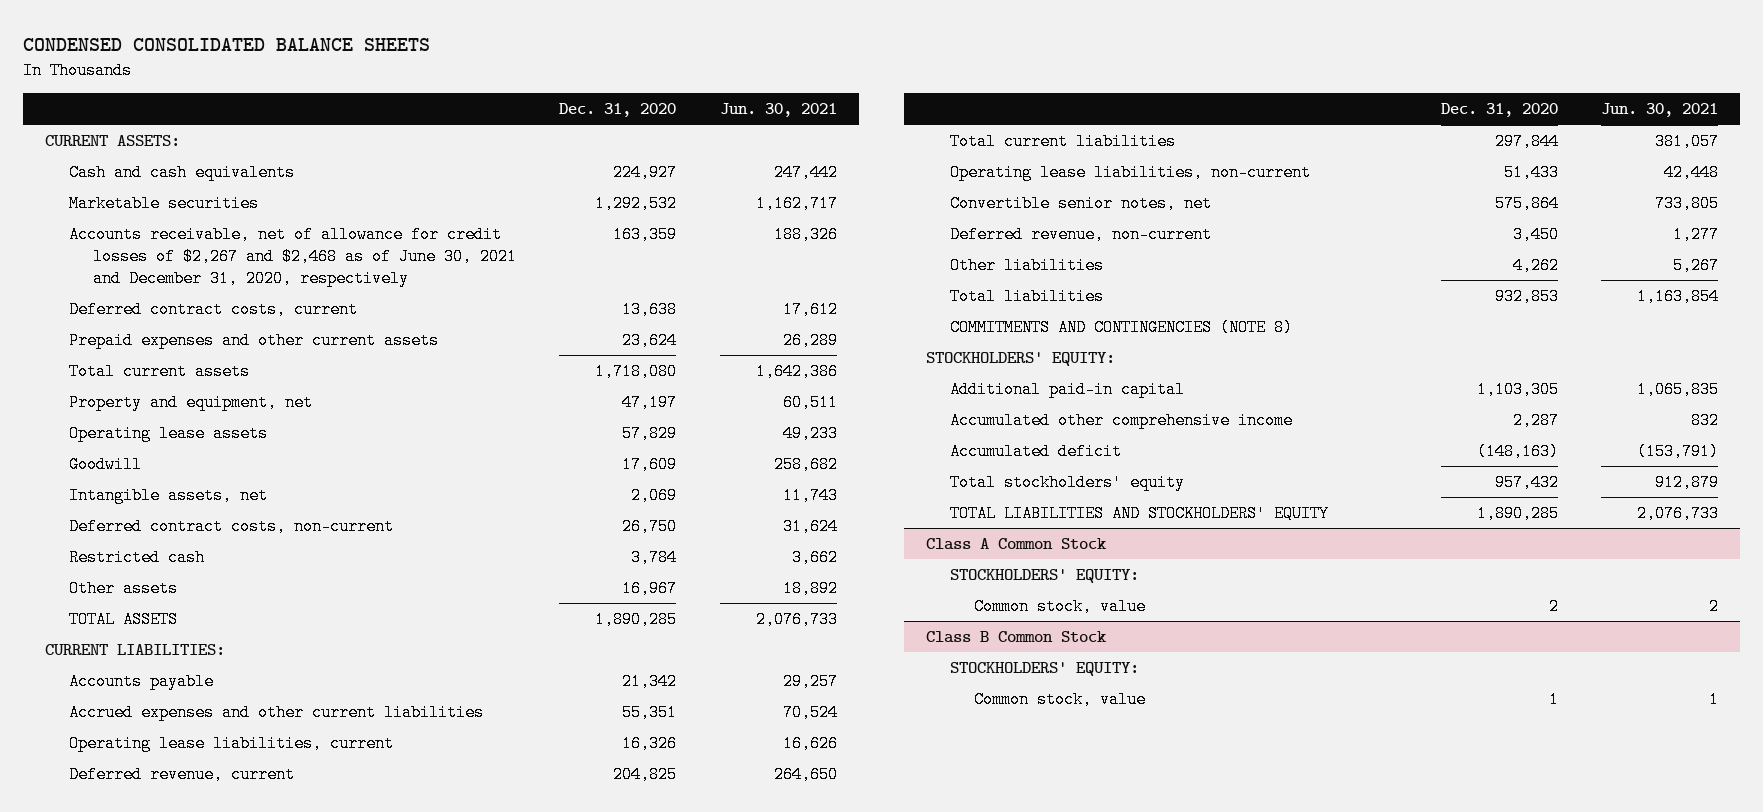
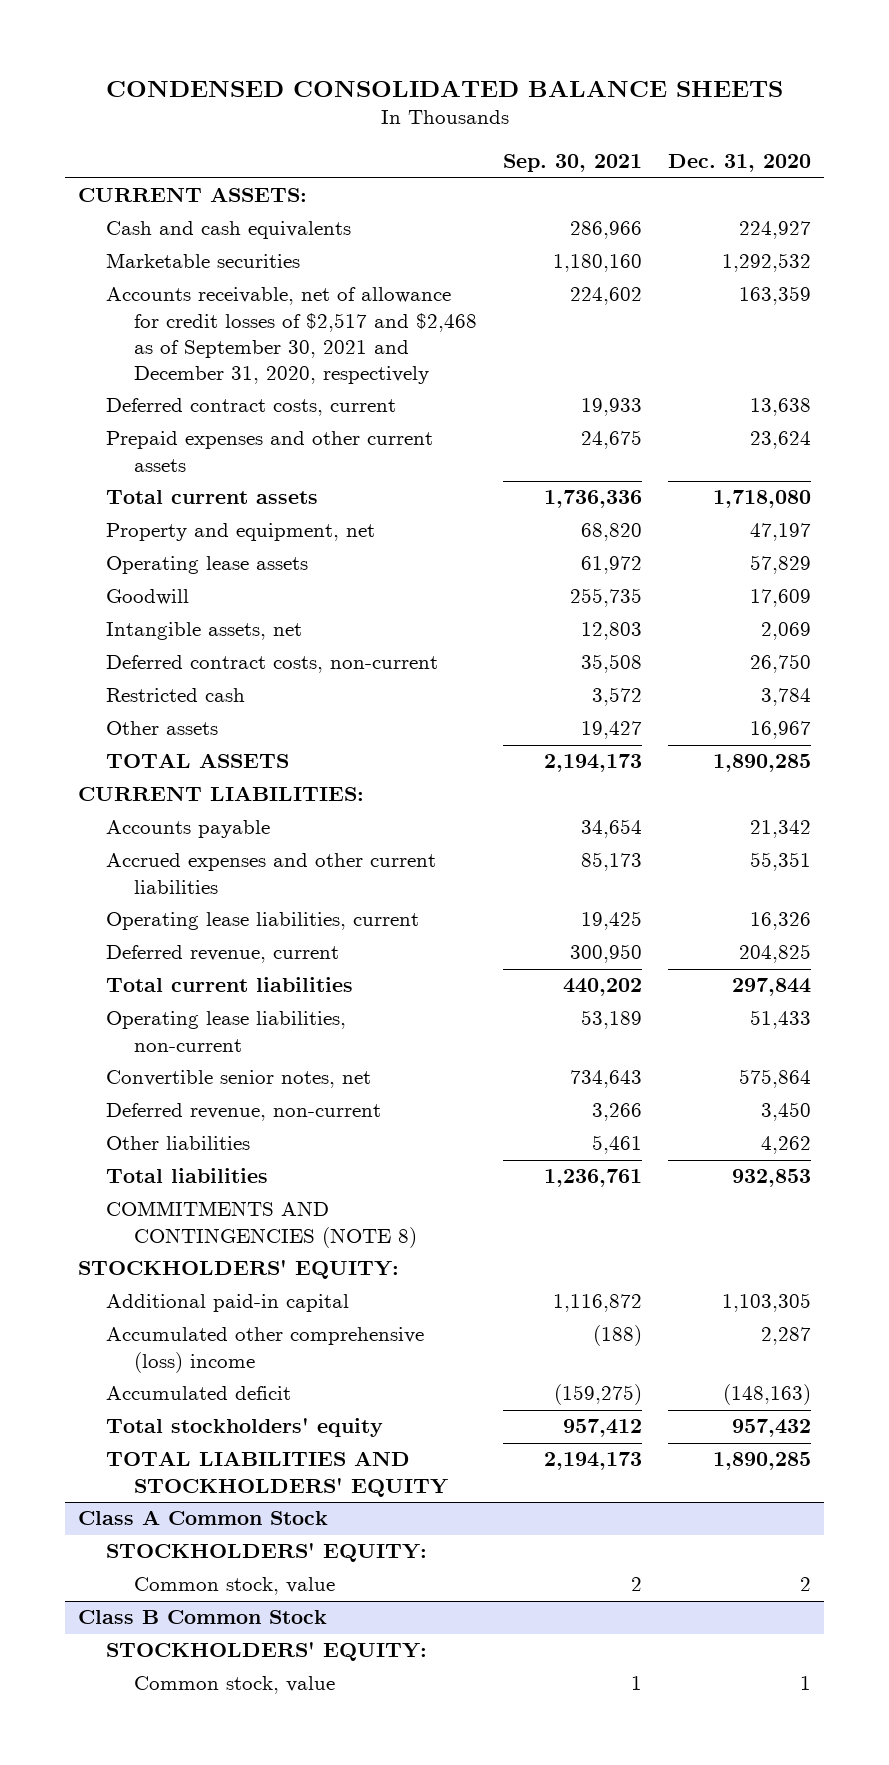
[720,102,838,117] Jun. 30, 2021 -> none
none -> [503,154,643,173] Sep. 30, 2021
[68,226,517,288] Accounts receivable, net of allowance for credit losses of $2,267 and $2,468 as of June 30, 2021 and December 31, 2020, respectively -> [105,287,477,384] Accounts receivable, net of allowance for credit losses of $2,517 and $2,468 as of September 30, 2021 and December 31, 2020, respectively
[949,412,1293,430] Accumulated other comprehensive income -> [105,1327,424,1373] Accumulated other comprehensive (loss) income

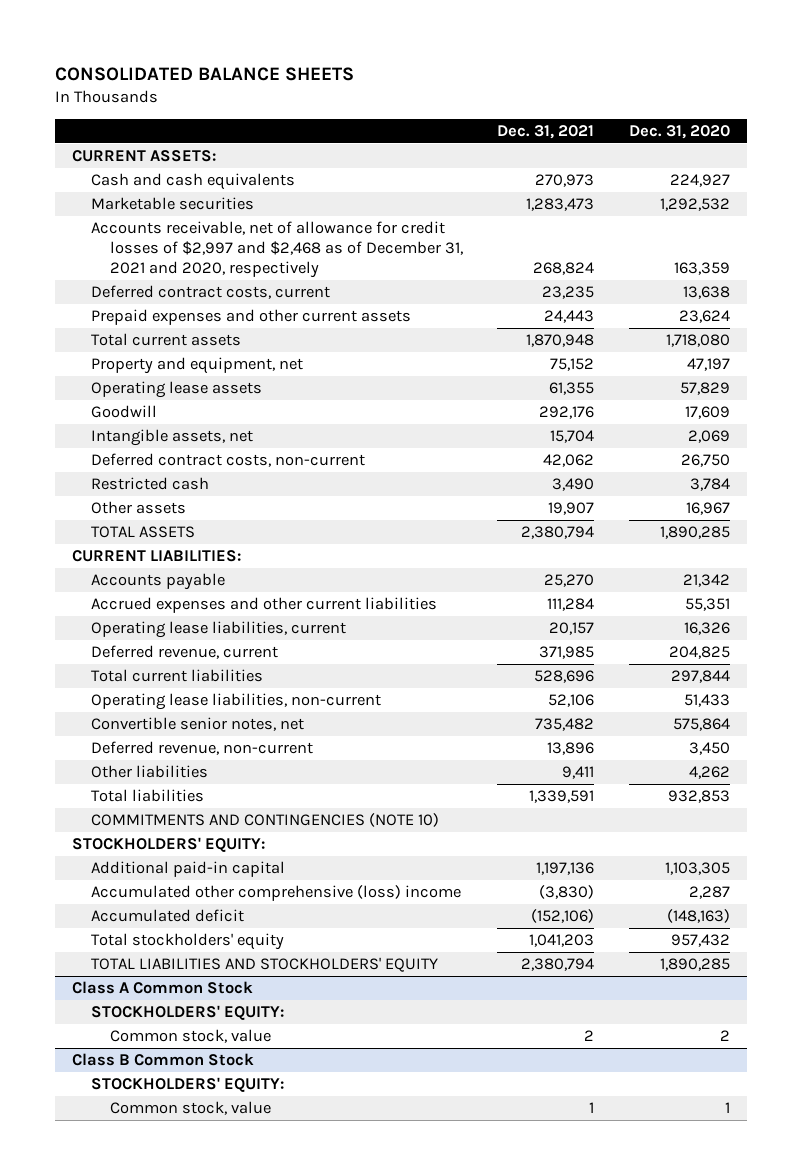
[105,79,783,97] CONDENSED CONSOLIDATED BALANCE SHEETS -> [54,67,354,82] CONSOLIDATED BALANCE SHEETS
[503,154,643,173] Sep. 30, 2021 -> none
none -> [497,124,595,139] Dec. 31, 2021
[105,287,477,384] Accounts receivable, net of allowance for credit losses of $2,517 and $2,468 as of September 30, 2021 and December 31, 2020, respectively -> [90,221,463,279] Accounts receivable, net of allowance for credit losses of $2,997 and $2,468 as of December 31, 2021 and 2020, respectively
[105,1201,417,1248] COMMITMENTS AND CONTINGENCIES (NOTE 8) -> [90,813,439,828] COMMITMENTS AND CONTINGENCIES (NOTE 10)

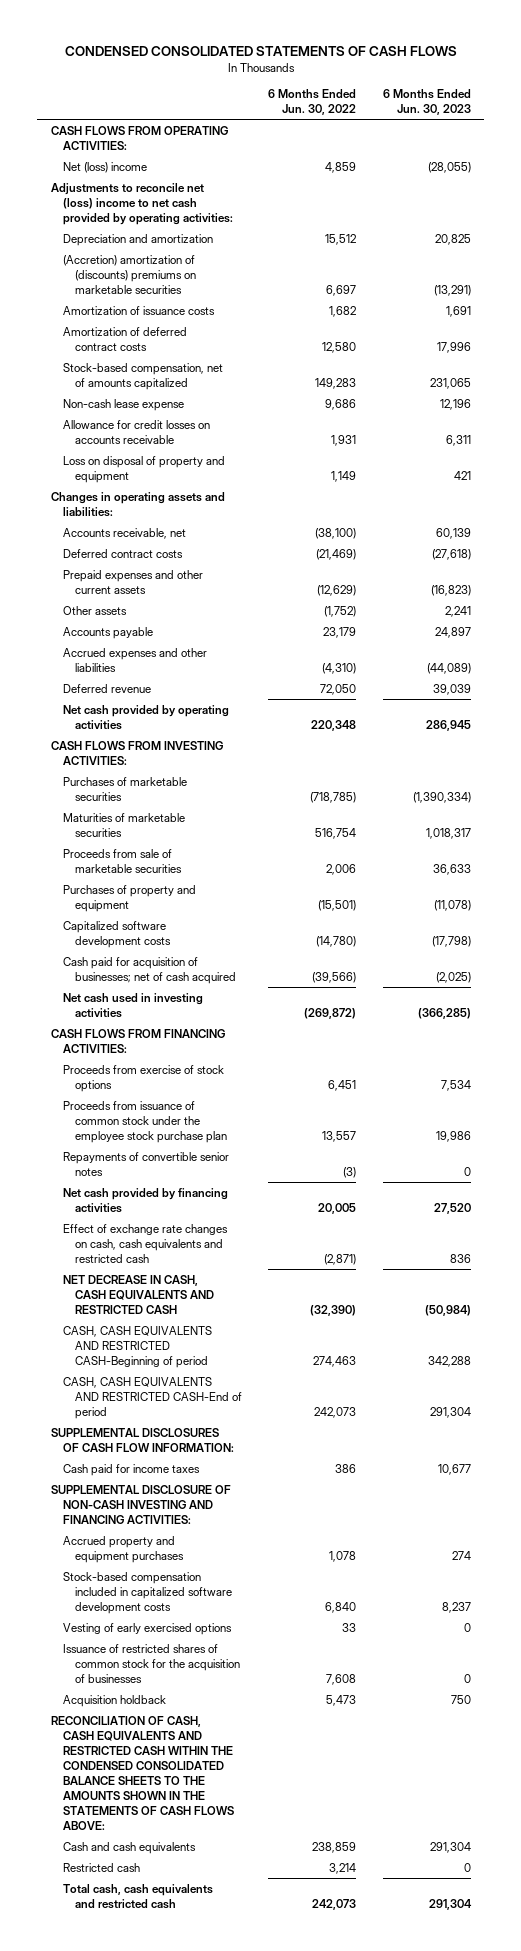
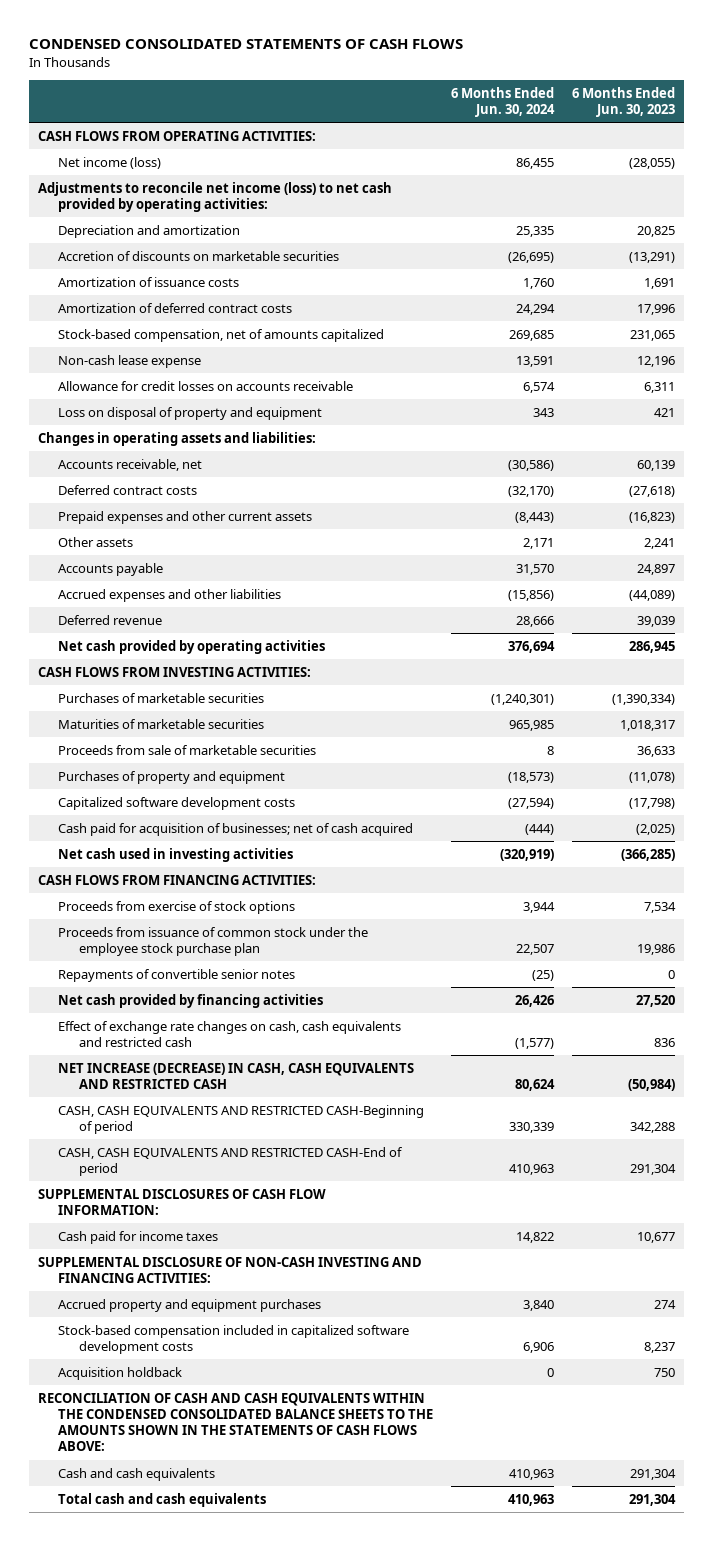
[268,89,357,116] 6 Months Ended Jun. 30, 2022 -> none
none -> [451,86,556,118] 6 Months Ended Jun. 30, 2024
[62,161,147,173] Net (loss) income -> [58,156,162,169] Net income (loss)
[50,182,233,225] Adjustments to reconcile net (loss) income to net cash provided by operating activities: -> [37,181,392,212] Adjustments to reconcile net income (loss) to net cash provided by operating activities:
[62,254,196,294] (Accretion) amortization of (discounts) premiums on marketable securities -> [58,250,340,261] Accretion of discounts on marketable securities
[62,1274,214,1314] NET DECREASE IN CASH, CASH EQUIVALENTS AND RESTRICTED CASH -> [58,1062,415,1089] NET INCREASE (DECREASE) IN CASH, CASH EQUIVALENTS AND RESTRICTED CASH
[62,1622,232,1635] Vesting of early exercised options -> none
[62,1643,240,1683] Issuance of restricted shares of common stock for the acquisition of businesses -> none
[50,1715,234,1830] RECONCILIATION OF CASH, CASH EQUIVALENTS AND RESTRICTED CASH WITHIN THE CONDENSED CONSOLIDATED BALANCE SHEETS TO THE AMOUNTS SHOWN IN THE STATEMENTS OF CASH FLOWS ABOVE: -> [37,1392,434,1452] RECONCILIATION OF CASH AND CASH EQUIVALENTS WITHIN THE CONDENSED CONSOLIDATED BALANCE SHEETS TO THE AMOUNTS SHOWN IN THE STATEMENTS OF CASH FLOWS ABOVE:
[62,1862,140,1872] Restricted cash -> none
[62,1883,213,1909] Total cash, cash equivalents and restricted cash -> [58,1492,267,1507] Total cash and cash equivalents

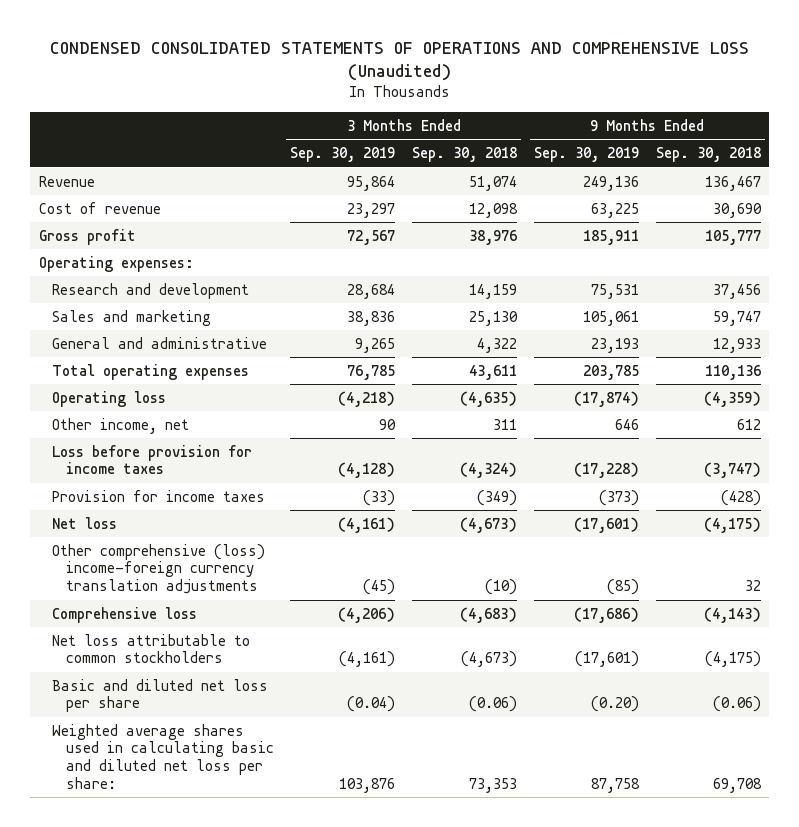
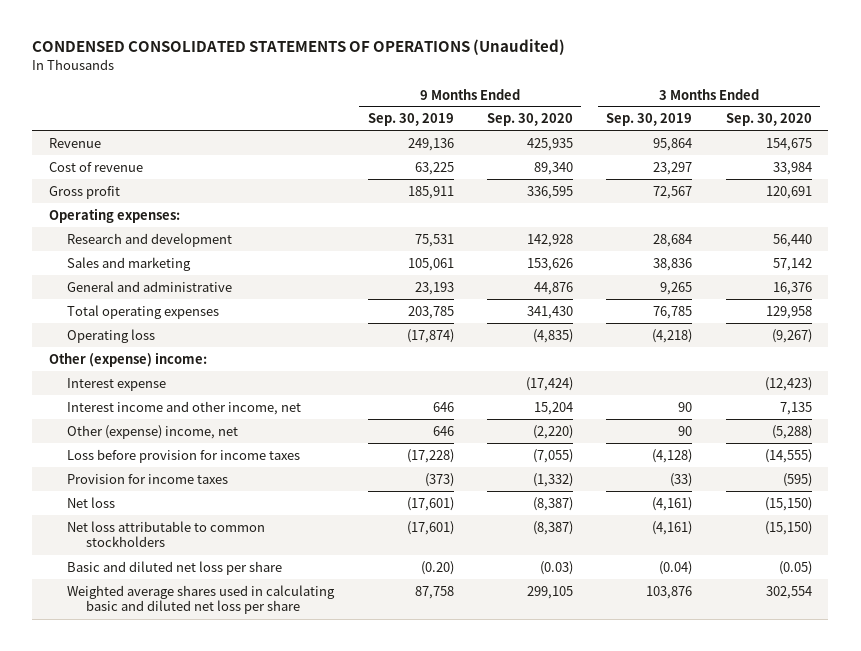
[49,41,749,81] CONDENSED CONSOLIDATED STATEMENTS OF OPERATIONS AND COMPREHENSIVE LOSS (Unaudited) -> [32,39,566,56] CONDENSED CONSOLIDATED STATEMENTS OF OPERATIONS (Unaudited)
[412,147,518,163] Sep. 30, 2018 -> none
[655,147,761,163] Sep. 30, 2018 -> none
none -> [486,113,573,127] Sep. 30, 2020
none -> [725,113,812,127] Sep. 30, 2020
none -> [48,351,207,367] Other (expense) income:
none -> [67,377,167,391] Interest expense
none -> [67,400,302,415] Interest income and other income, net
[52,417,190,434] Other income, net -> [67,424,239,439] Other (expense) income, net
[52,543,266,595] Other comprehensive (loss) income-foreign currency translation adjustments -> none
[52,606,198,623] Comprehensive loss -> none
[52,723,274,789] Weighted average shares used in calculating basic and diluted net loss per share: -> [67,584,336,615] Weighted average shares used in calculating basic and diluted net loss per share

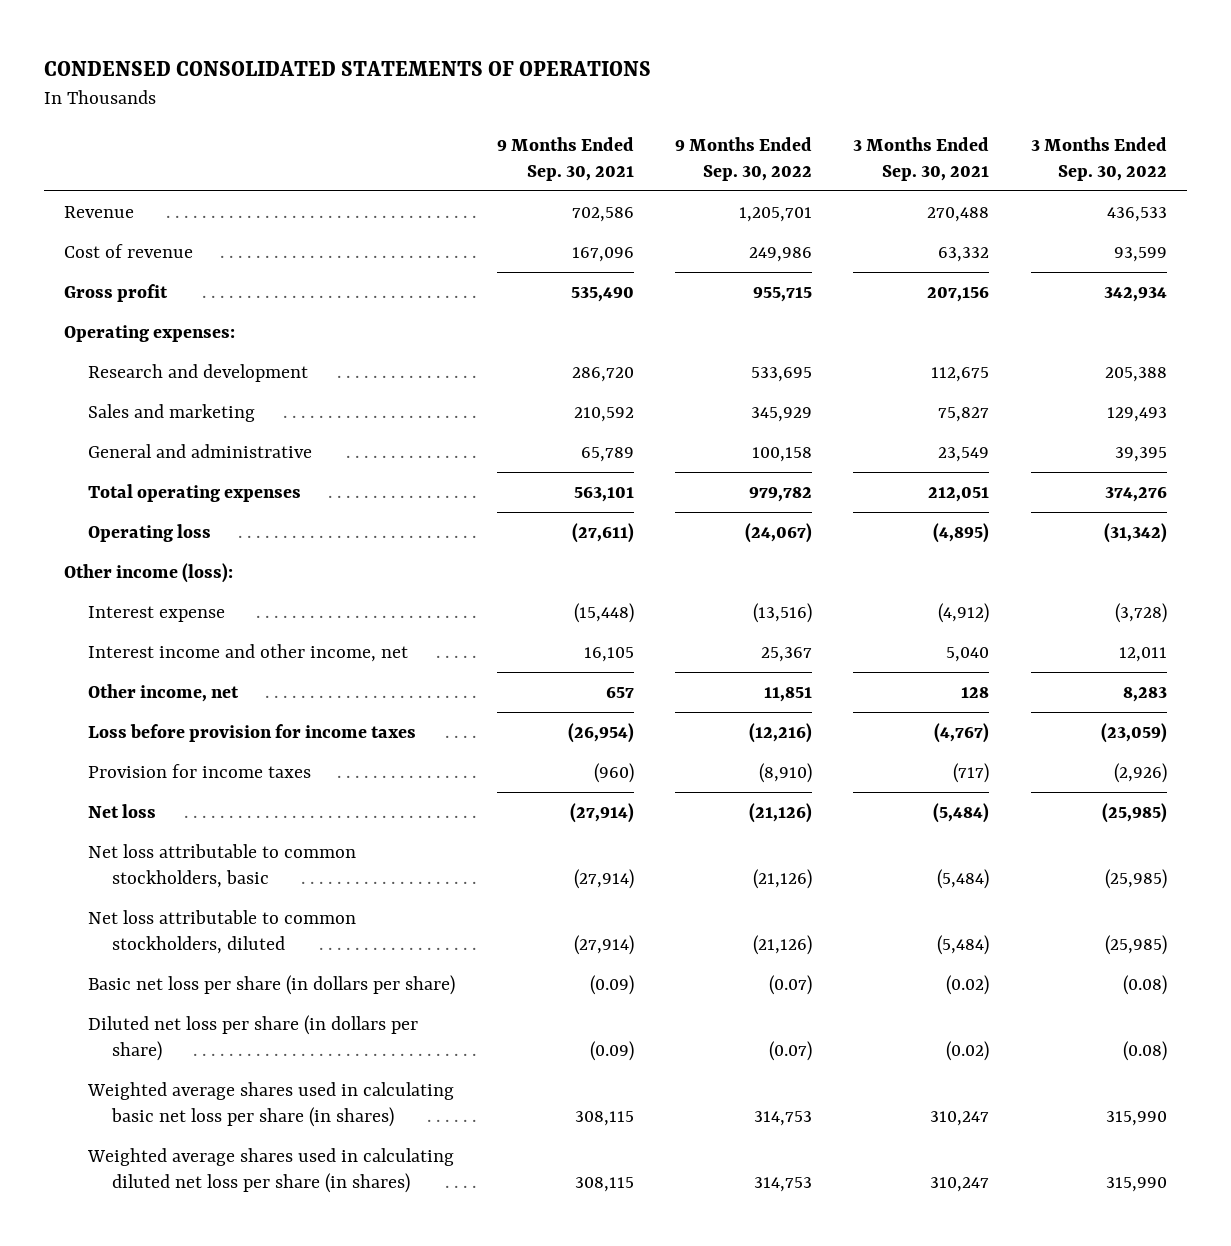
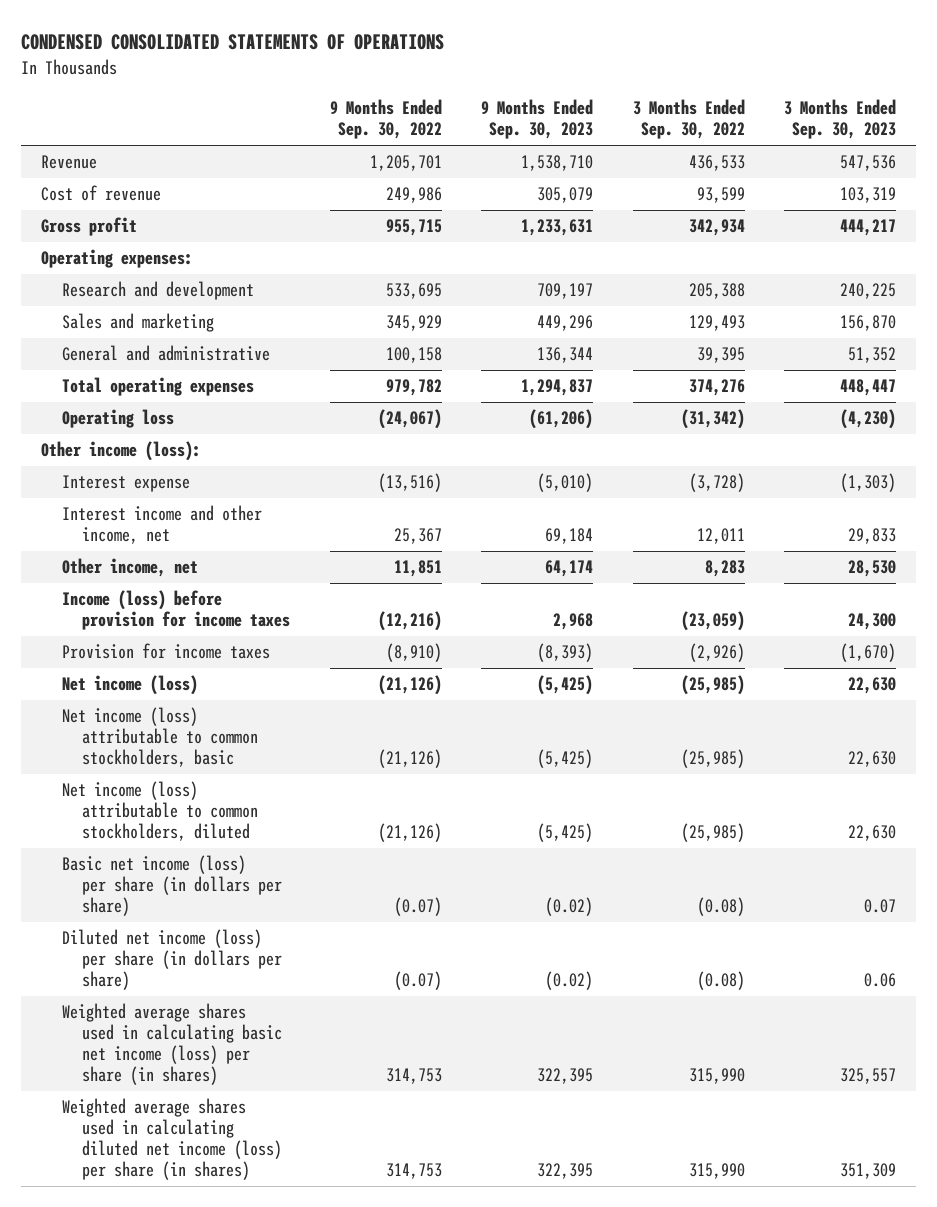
[496,136,634,181] 9 Months Ended Sep. 30, 2021 -> none
[853,136,990,181] 3 Months Ended Sep. 30, 2021 -> none
none -> [481,99,594,140] 9 Months Ended Sep. 30, 2023
none -> [784,99,897,140] 3 Months Ended Sep. 30, 2023
[88,723,417,742] Loss before provision for income taxes -> [61,590,291,631] Income (loss) before provision for income taxes
[88,803,157,818] Net loss -> [61,675,198,696] Net income (loss)
[88,843,357,888] Net loss attributable to common stockholders, basic -> [61,707,259,768] Net income (loss) attributable to common stockholders, basic
[88,909,357,954] Net loss attributable to common stockholders, diluted -> [61,781,259,842] Net income (loss) attributable to common stockholders, diluted
[88,974,456,995] Basic net loss per share (in dollars per share) -> [61,855,283,917] Basic net income (loss) per share (in dollars per share)
[88,1014,419,1061] Diluted net loss per share (in dollars per share) -> [61,929,283,991] Diluted net income (loss) per share (in dollars per share)
[87,1081,455,1127] Weighted average shares used in calculating basic net loss per share (in shares) -> [61,1003,283,1086] Weighted average shares used in calculating basic net income (loss) per share (in shares)
[87,1147,455,1193] Weighted average shares used in calculating diluted net loss per share (in shares) -> [61,1098,283,1181] Weighted average shares used in calculating diluted net income (loss) per share (in shares)

